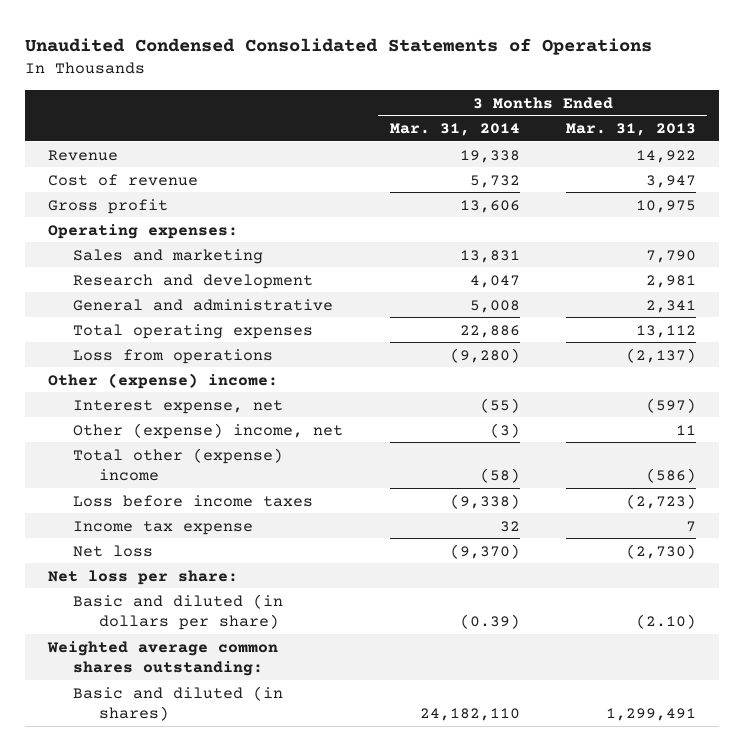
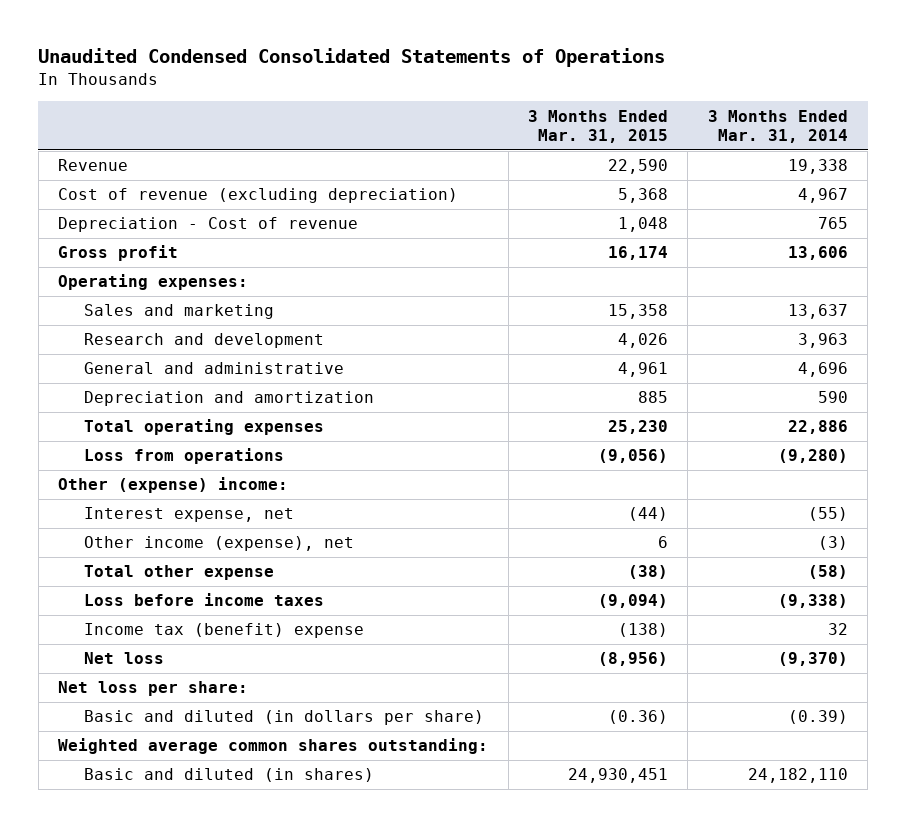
[565,123,696,137] Mar. 31, 2013 -> none
none -> [528,109,669,144] 3 Months Ended Mar. 31, 2015
none -> [58,188,459,204] Cost of revenue (excluding depreciation)
[48,173,199,186] Cost of revenue -> [58,217,359,233] Depreciation - Cost of revenue
[469,174,520,188] 5,732 -> [817,217,848,230] 765
[459,249,520,263] 13,831 -> [787,304,848,320] 13,637
[469,274,520,288] 4,047 -> [797,333,848,349] 3,963
[469,299,520,313] 5,008 -> [797,362,848,378] 4,696
none -> [83,391,374,407] Depreciation and amortization
[73,422,344,439] Other (expense) income, net -> [83,536,354,552] Other income (expense), net
[73,447,284,482] Total other (expense) income -> [83,565,274,581] Total other expense
[73,520,254,535] Income tax expense -> [83,623,364,639] Income tax (benefit) expense

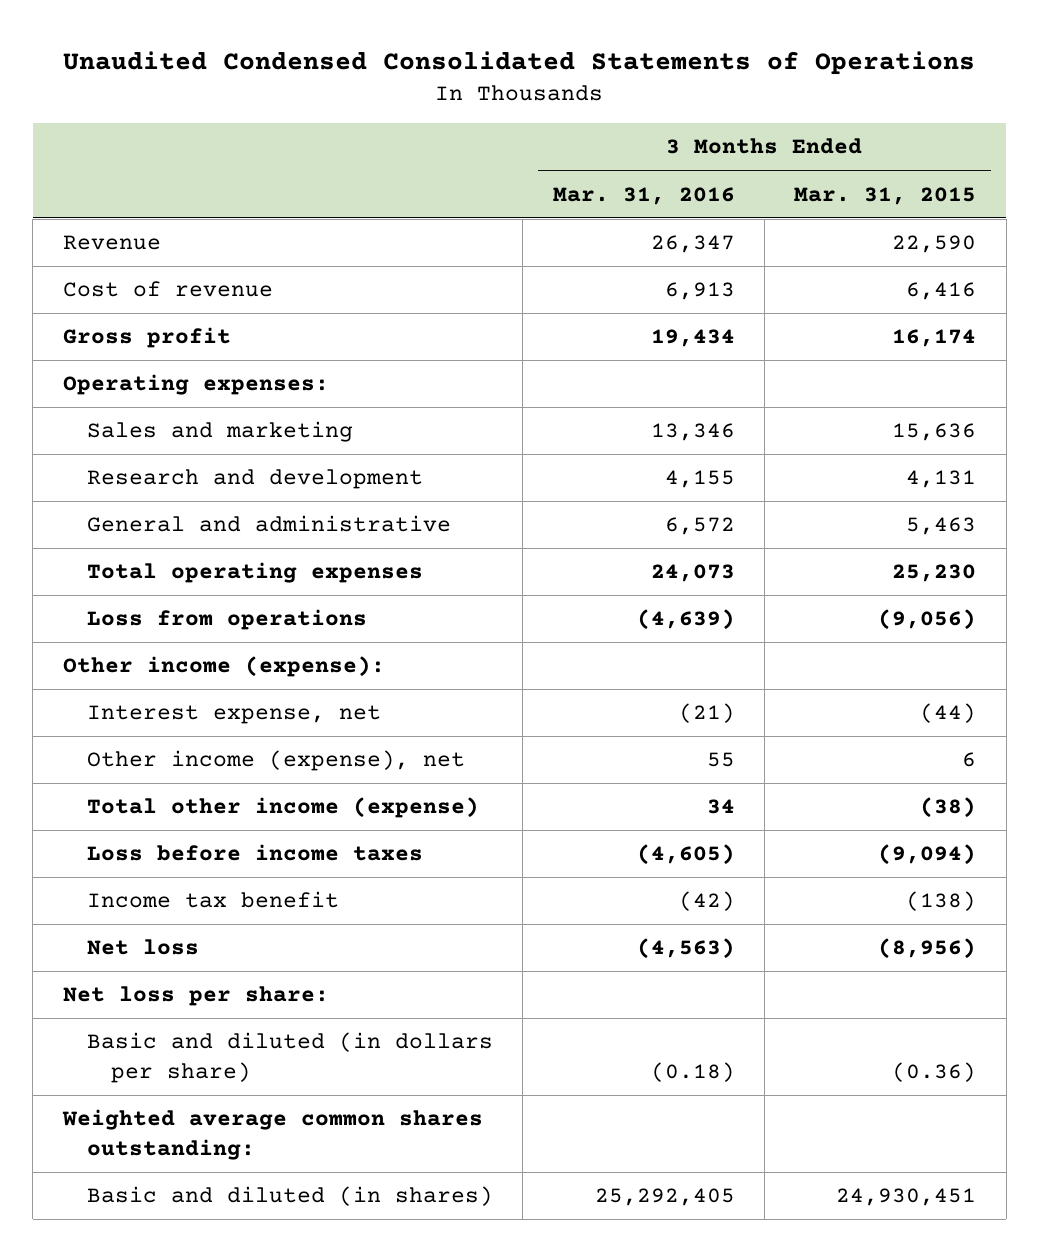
[707,109,848,144] 3 Months Ended Mar. 31, 2014 -> none
none -> [552,186,735,205] Mar. 31, 2016
[58,188,459,204] Cost of revenue (excluding depreciation) -> none
[58,217,359,233] Depreciation - Cost of revenue -> [62,281,273,298] Cost of revenue
[618,217,669,233] 1,048 -> [906,282,977,301] 6,416
[83,391,374,407] Depreciation and amortization -> none
[608,304,669,320] 15,358 -> [892,423,977,442] 15,636
[618,333,669,349] 4,026 -> [906,470,977,489] 4,131
[618,362,669,378] 4,961 -> [906,517,977,536] 5,463
[58,477,289,494] Other (expense) income: -> [62,656,385,678] Other income (expense):
[83,565,274,581] Total other expense -> [86,797,479,819] Total other income (expense)
[83,623,364,639] Income tax (benefit) expense -> [86,891,339,909] Income tax benefit

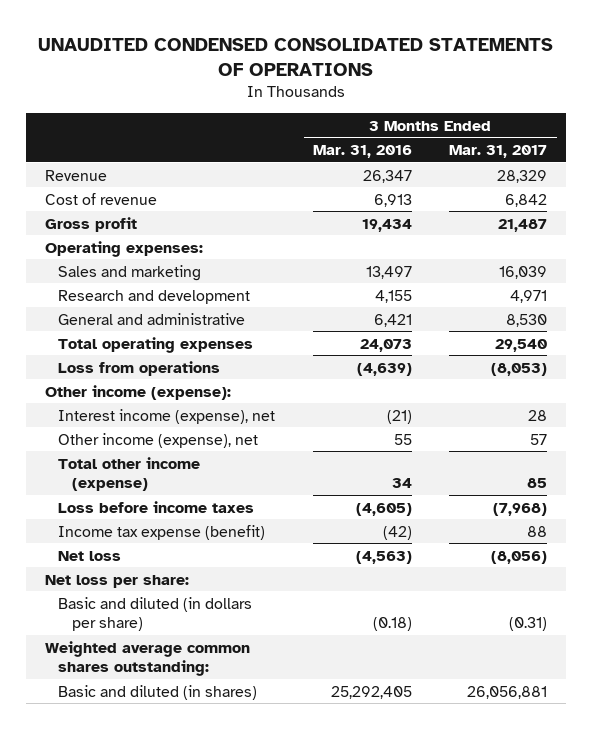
[63,50,976,75] Unaudited Condensed Consolidated Statements of Operations -> [37,37,553,76] UNAUDITED CONDENSED CONSOLIDATED STATEMENTS OF OPERATIONS
[794,186,977,205] Mar. 31, 2015 -> none
none -> [449,145,548,159] Mar. 31, 2017
[650,423,735,442] 13,346 -> [365,265,412,279] 13,497
[664,517,735,536] 6,572 -> [373,313,412,327] 6,421
[86,705,381,725] Interest expense, net -> [58,408,276,424] Interest income (expense), net
[86,891,339,909] Income tax benefit -> [58,524,266,540] Income tax expense (benefit)

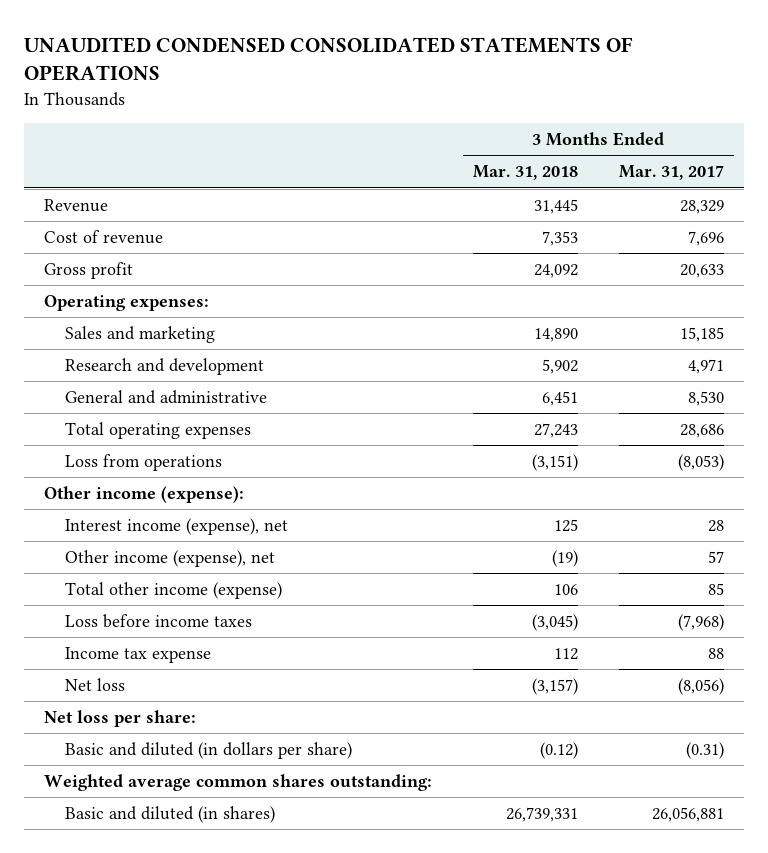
[312,145,412,159] Mar. 31, 2016 -> none
none -> [473,165,579,181] Mar. 31, 2018
[505,193,548,207] 6,842 -> [687,231,724,247] 7,696
[498,218,548,232] 21,487 -> [679,264,724,279] 20,633
[499,265,548,279] 16,039 -> [679,327,724,343] 15,185
[495,338,548,352] 29,540 -> [679,424,724,439] 28,686
[58,524,266,540] Income tax expense (benefit) -> [65,647,212,664] Income tax expense

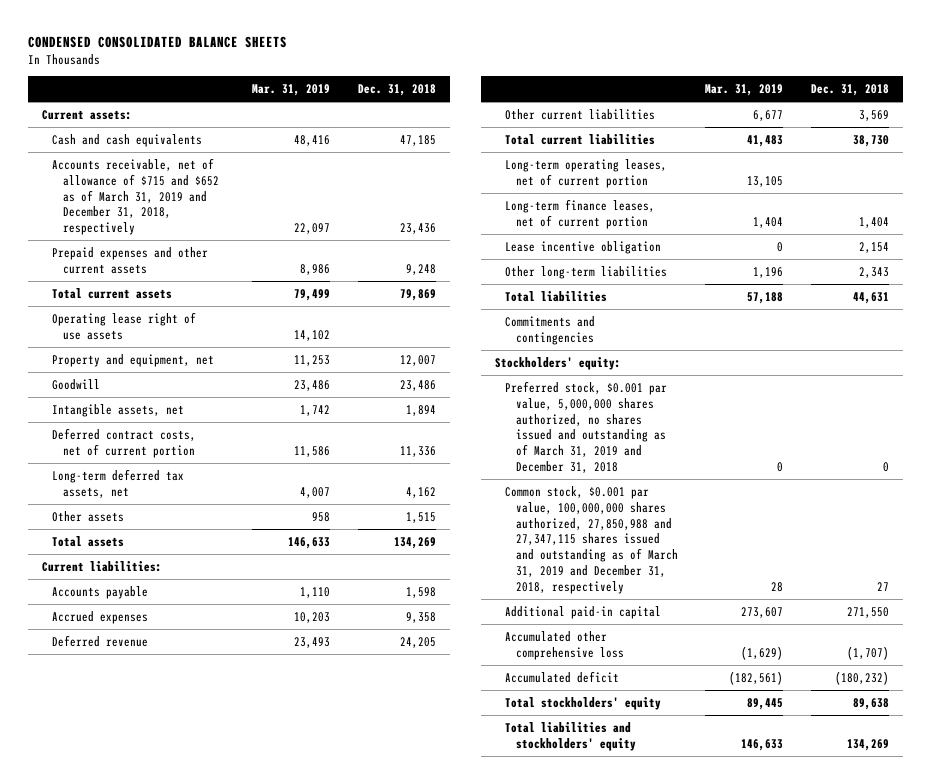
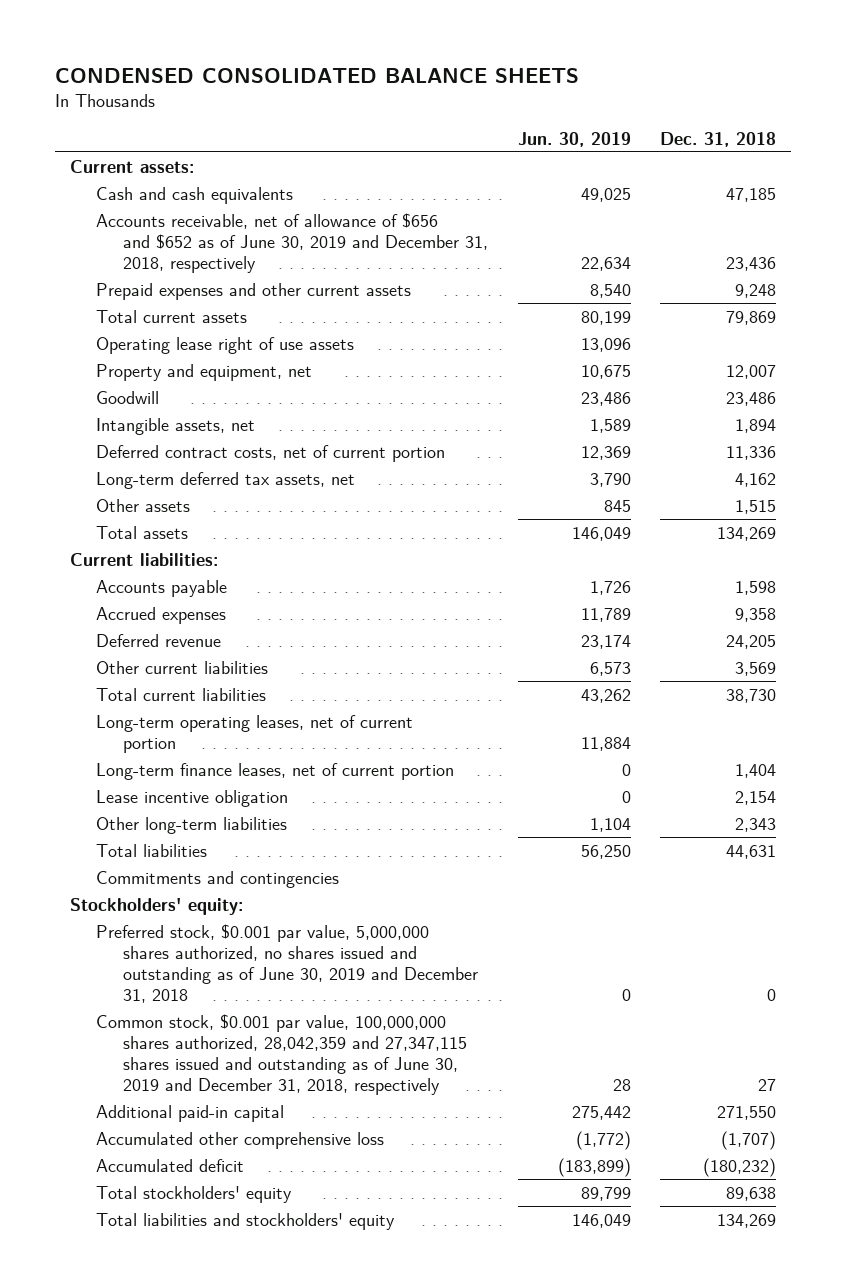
[252,84,331,97] Mar. 31, 2019 -> none
none -> [517,131,631,147] Jun. 30, 2019
[52,157,219,236] Accounts receivable, net of allowance of $715 and $652 as of March 31, 2019 and December 31, 2018, respectively -> [96,212,489,273] Accounts receivable, net of allowance of $656 and $652 as of June 30, 2019 and December 31, 2018, respectively
[505,380,668,474] Preferred stock, $0.001 par value, 5,000,000 shares authorized, no shares issued and outstanding as of March 31, 2019 and December 31, 2018 -> [96,923,479,1003] Preferred stock, $0.001 par value, 5,000,000 shares authorized, no shares issued and outstanding as of June 30, 2019 and December 31, 2018
[505,485,678,595] Common stock, $0.001 par value, 100,000,000 shares authorized, 27,850,988 and 27,347,115 shares issued and outstanding as of March 31, 2019 and December 31, 2018, respectively -> [96,1013,468,1095] Common stock, $0.001 par value, 100,000,000 shares authorized, 28,042,359 and 27,347,115 shares issued and outstanding as of June 30, 2019 and December 31, 2018, respectively

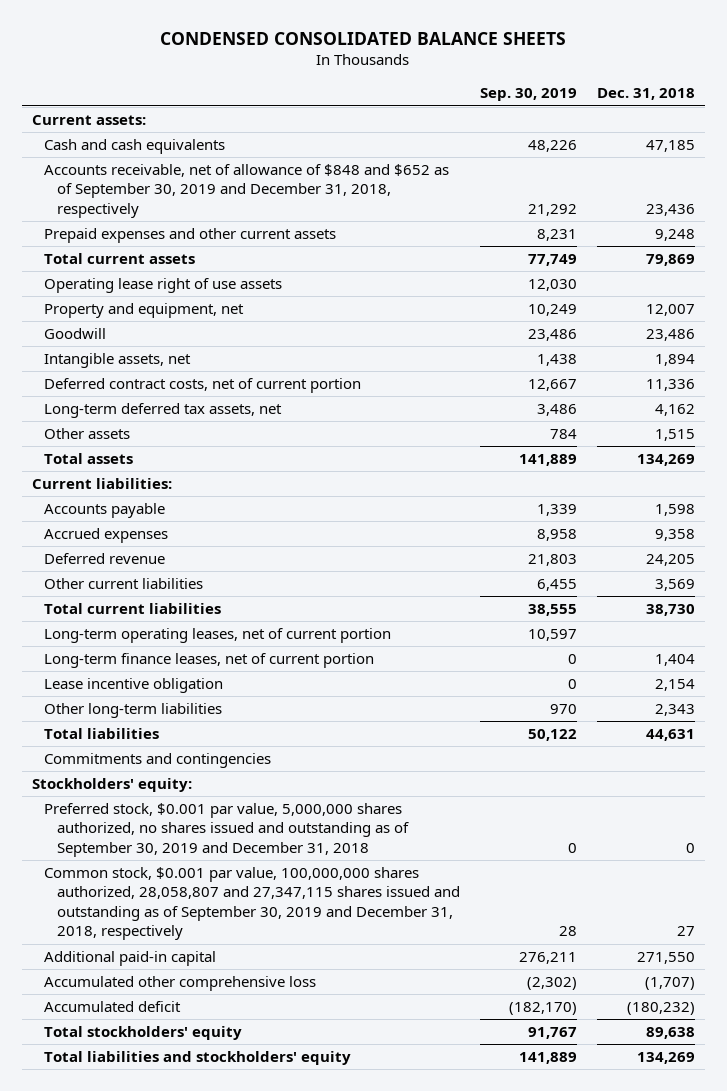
[517,131,631,147] Jun. 30, 2019 -> none
none -> [480,88,578,102] Sep. 30, 2019
[96,212,489,273] Accounts receivable, net of allowance of $656 and $652 as of June 30, 2019 and December 31, 2018, respectively -> [44,163,450,218] Accounts receivable, net of allowance of $848 and $652 as of September 30, 2019 and December 31, 2018, respectively
[96,923,479,1003] Preferred stock, $0.001 par value, 5,000,000 shares authorized, no shares issued and outstanding as of June 30, 2019 and December 31, 2018 -> [44,802,410,857] Preferred stock, $0.001 par value, 5,000,000 shares authorized, no shares issued and outstanding as of September 30, 2019 and December 31, 2018
[96,1013,468,1095] Common stock, $0.001 par value, 100,000,000 shares authorized, 28,042,359 and 27,347,115 shares issued and outstanding as of June 30, 2019 and December 31, 2018, respectively -> [44,866,461,941] Common stock, $0.001 par value, 100,000,000 shares authorized, 28,058,807 and 27,347,115 shares issued and outstanding as of September 30, 2019 and December 31, 2018, respectively

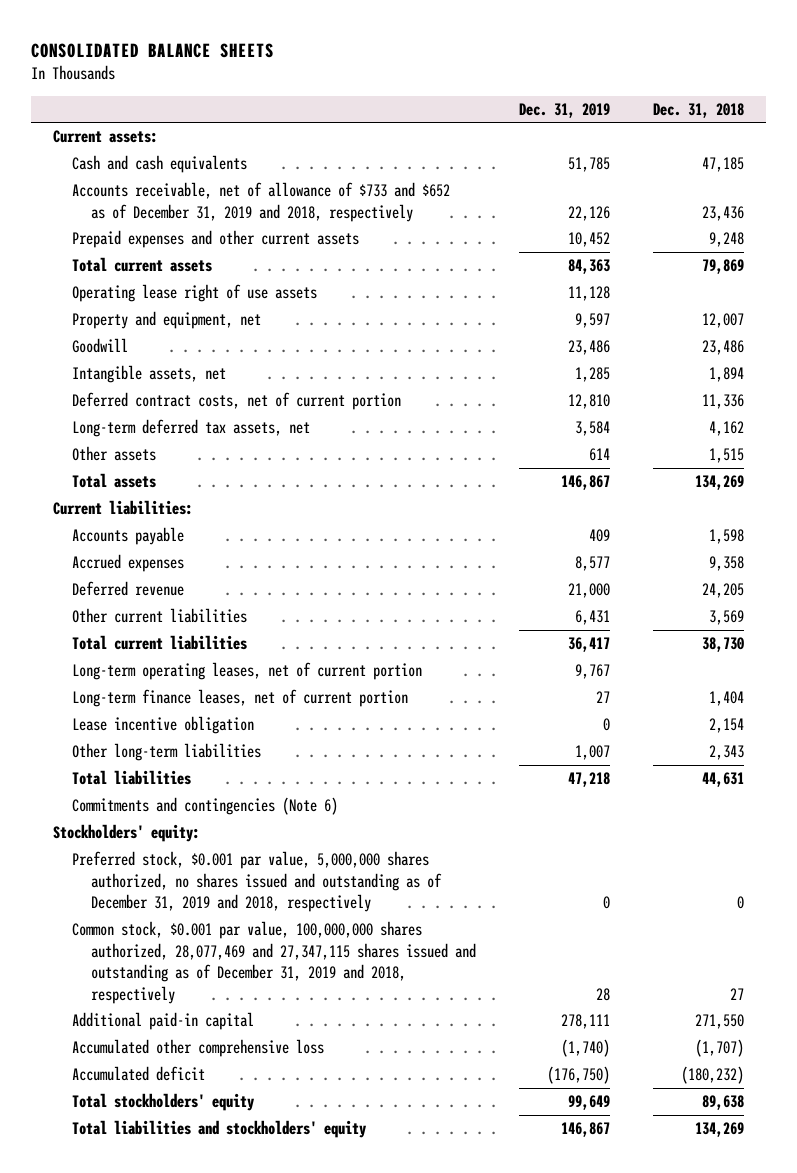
[160,32,567,46] CONDENSED CONSOLIDATED BALANCE SHEETS -> [31,42,275,58] CONSOLIDATED BALANCE SHEETS
[480,88,578,102] Sep. 30, 2019 -> none
none -> [519,102,611,118] Dec. 31, 2019
[44,163,450,218] Accounts receivable, net of allowance of $848 and $652 as of September 30, 2019 and December 31, 2018, respectively -> [71,182,450,222] Accounts receivable, net of allowance of $733 and $652 as of December 31, 2019 and 2018, respectively
[44,752,272,768] Commitments and contingencies -> [71,797,338,816] Commitments and contingencies (Note 6)
[44,802,410,857] Preferred stock, $0.001 par value, 5,000,000 shares authorized, no shares issued and outstanding as of September 30, 2019 and December 31, 2018 -> [71,851,442,913] Preferred stock, $0.001 par value, 5,000,000 shares authorized, no shares issued and outstanding as of December 31, 2019 and 2018, respectively
[44,866,461,941] Common stock, $0.001 par value, 100,000,000 shares authorized, 28,058,807 and 27,347,115 shares issued and outstanding as of September 30, 2019 and December 31, 2018, respectively -> [71,921,476,1004] Common stock, $0.001 par value, 100,000,000 shares authorized, 28,077,469 and 27,347,115 shares issued and outstanding as of December 31, 2019 and 2018, respectively

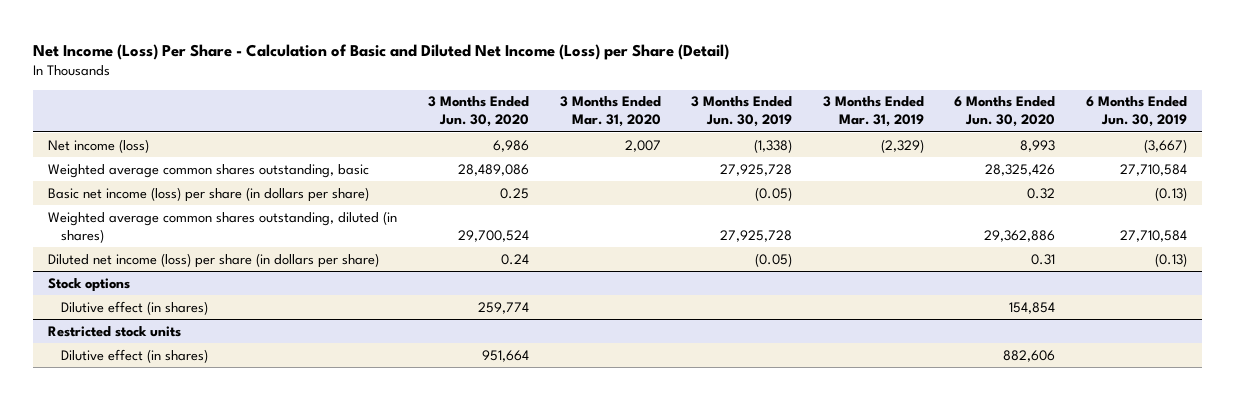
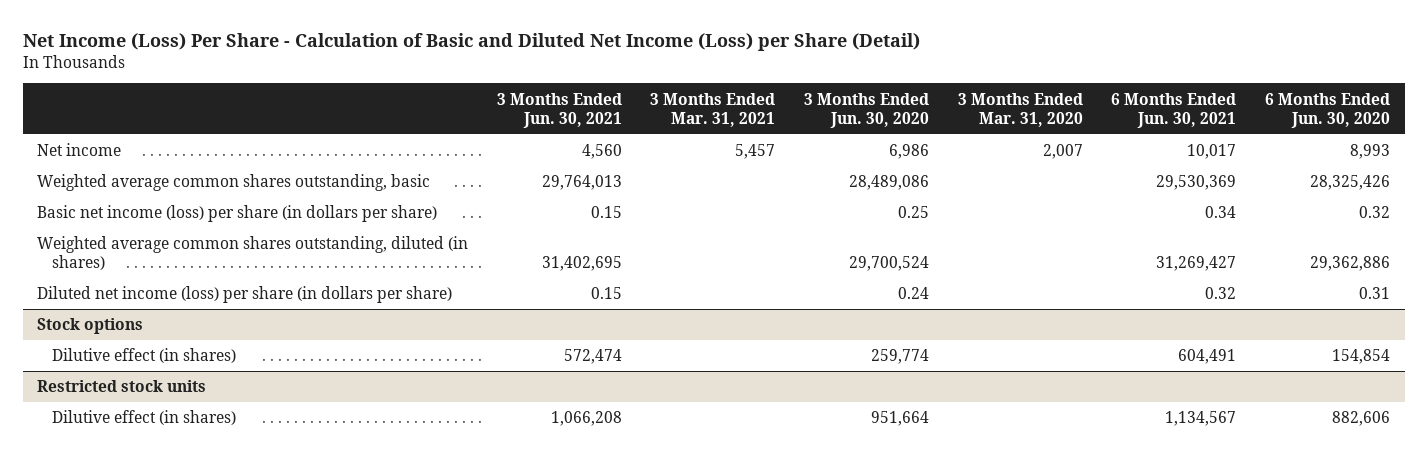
[691,96,793,128] 3 Months Ended Jun. 30, 2019 -> none
[822,96,924,128] 3 Months Ended Mar. 31, 2019 -> none
[1085,96,1187,128] 6 Months Ended Jun. 30, 2019 -> none
none -> [496,92,622,128] 3 Months Ended Jun. 30, 2021
none -> [650,92,776,127] 3 Months Ended Mar. 31, 2021
none -> [1111,92,1237,128] 6 Months Ended Jun. 30, 2021
[48,138,150,153] Net income (loss) -> [37,143,122,157] Net income

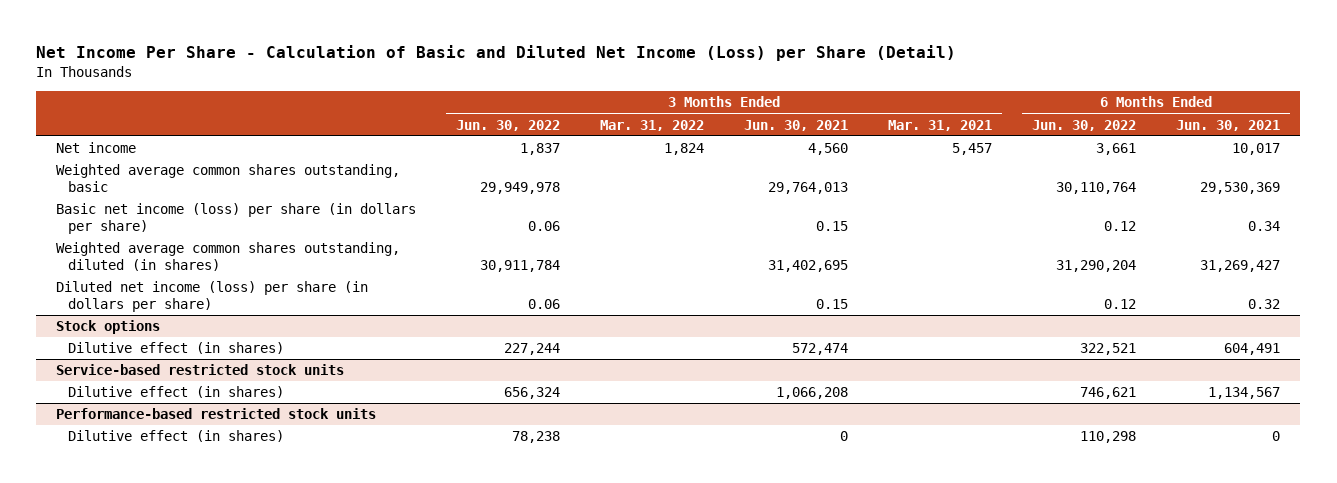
[22,32,920,51] Net Income (Loss) Per Share - Calculation of Basic and Diluted Net Income (Loss) per Share (Detail) -> [36,45,957,62] Net Income Per Share - Calculation of Basic and Diluted Net Income (Loss) per Share (Detail)
[804,92,930,128] 3 Months Ended Jun. 30, 2020 -> none
[957,92,1083,127] 3 Months Ended Mar. 31, 2020 -> none
[1265,92,1391,128] 6 Months Ended Jun. 30, 2020 -> none
none -> [456,119,561,131] Jun. 30, 2022
none -> [600,119,705,131] Mar. 31, 2022
none -> [1032,119,1137,131] Jun. 30, 2022
[37,380,207,393] Restricted stock units -> [56,364,345,376] Service-based restricted stock units
none -> [56,408,377,420] Performance-based restricted stock units
none -> [67,430,284,443] Dilutive effect (in shares)

